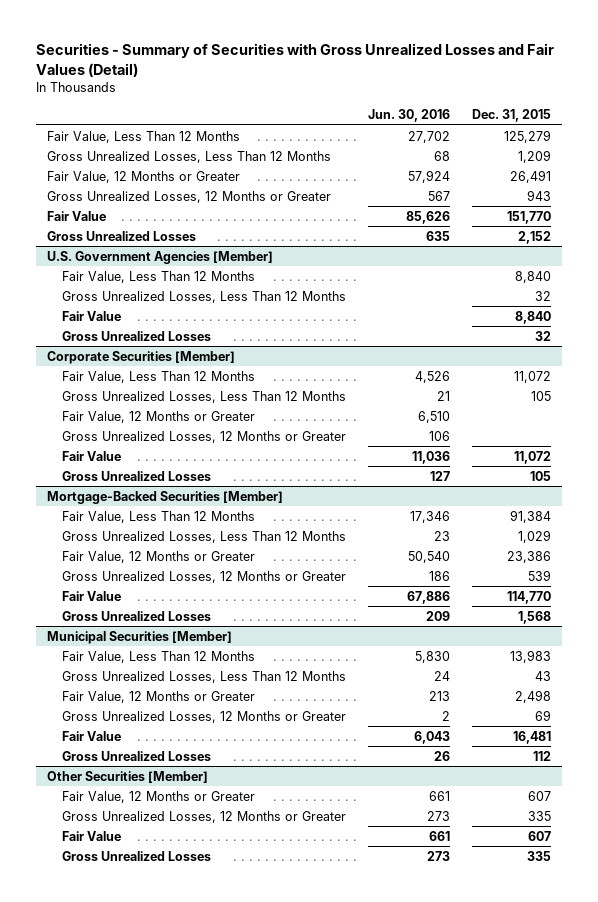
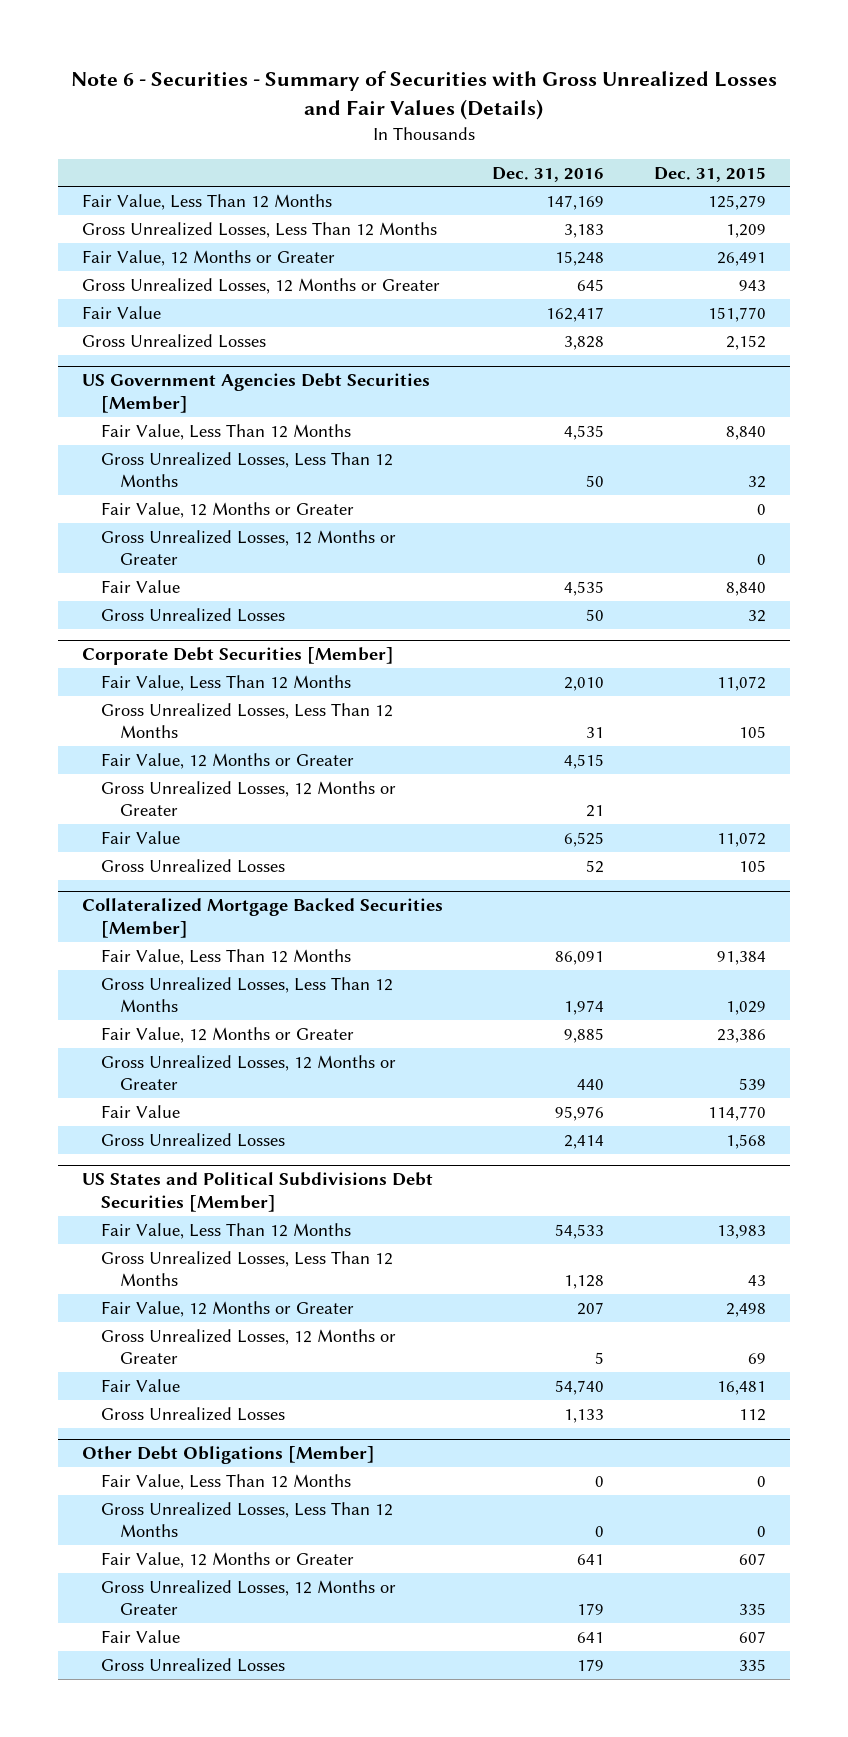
[35,43,554,77] Securities - Summary of Securities with Gross Unrealized Losses and Fair Values (Detail) -> [70,71,777,121] Note 6 - Securities - Summary of Securities with Gross Unrealized Losses and Fair Values (Details)
[368,109,451,123] Jun. 30, 2016 -> none
none -> [492,166,605,182] Dec. 31, 2016
[46,250,273,264] U.S. Government Agencies [Member] -> [82,373,431,413] US Government Agencies Debt Securities [Member]
none -> [100,501,354,518] Fair Value, 12 Months or Greater
none -> [100,529,396,566] Gross Unrealized Losses, 12 Months or Greater
[46,350,235,364] Corporate Securities [Member] -> [82,647,395,666] Corporate Debt Securities [Member]
[46,490,283,504] Mortgage-Backed Securities [Member] -> [82,898,444,938] Collateralized Mortgage Backed Securities [Member]
[46,630,232,644] Municipal Securities [Member] -> [82,1172,434,1212] US States and Political Subdivisions Debt Securities [Member]
[46,770,208,783] Other Securities [Member] -> [82,1446,376,1465] Other Debt Obligations [Member]
none -> [100,1473,351,1490] Fair Value, Less Than 12 Months
none -> [100,1501,393,1538] Gross Unrealized Losses, Less Than 12 Months

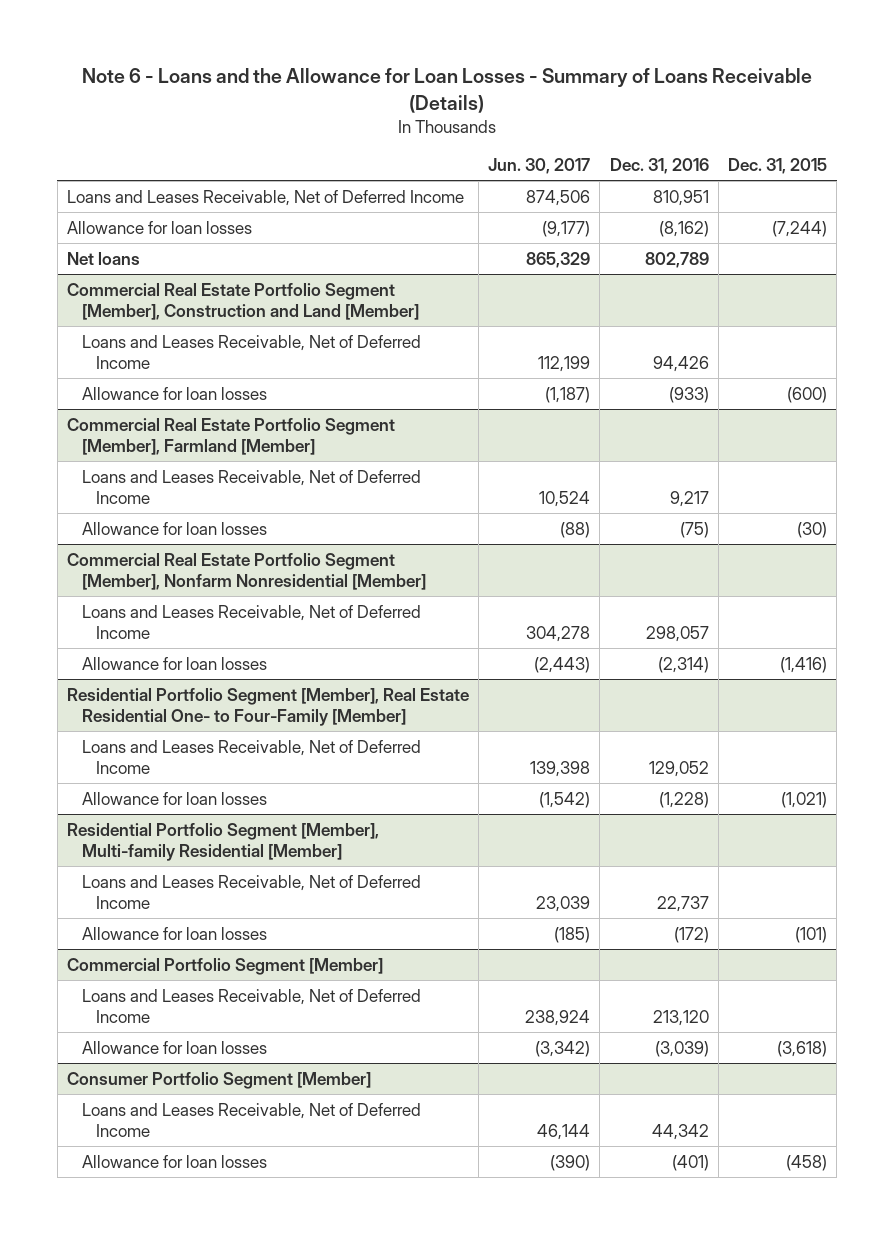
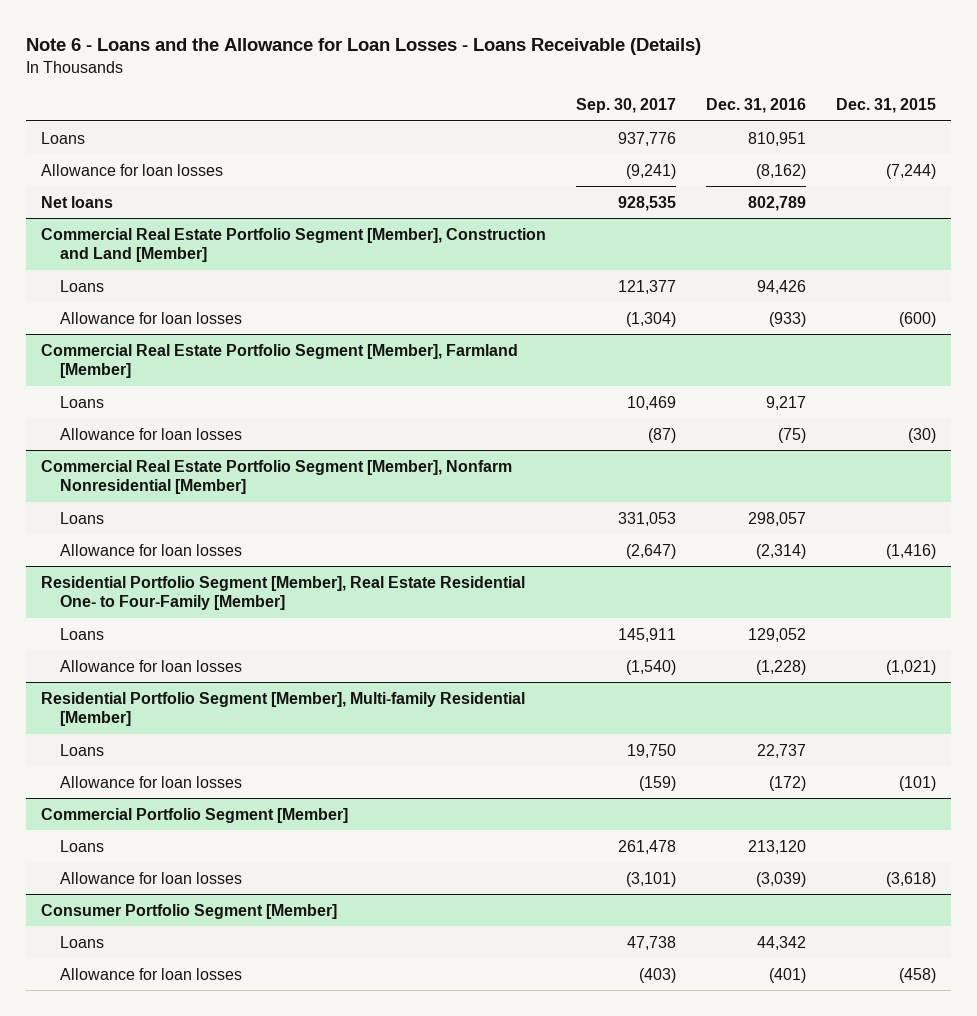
[81,68,812,113] Note 6 - Loans and the Allowance for Loan Losses - Summary of Loans Receivable (Details) -> [25,37,701,55] Note 6 - Loans and the Allowance for Loan Losses - Loans Receivable (Details)
[488,158,591,175] Jun. 30, 2017 -> none
none -> [575,98,676,114] Sep. 30, 2017
[66,189,464,206] Loans and Leases Receivable, Net of Deferred Income -> [40,131,85,144] Loans
[81,334,421,370] Loans and Leases Receivable, Net of Deferred Income -> [59,279,104,292] Loans
[81,469,421,505] Loans and Leases Receivable, Net of Deferred Income -> [59,395,104,408] Loans
[81,604,421,640] Loans and Leases Receivable, Net of Deferred Income -> [59,511,104,524] Loans
[81,739,421,775] Loans and Leases Receivable, Net of Deferred Income -> [59,627,104,640] Loans
[81,874,421,910] Loans and Leases Receivable, Net of Deferred Income -> [59,743,104,756] Loans
[81,988,421,1024] Loans and Leases Receivable, Net of Deferred Income -> [59,839,104,852] Loans
[81,1102,421,1138] Loans and Leases Receivable, Net of Deferred Income -> [59,935,104,948] Loans

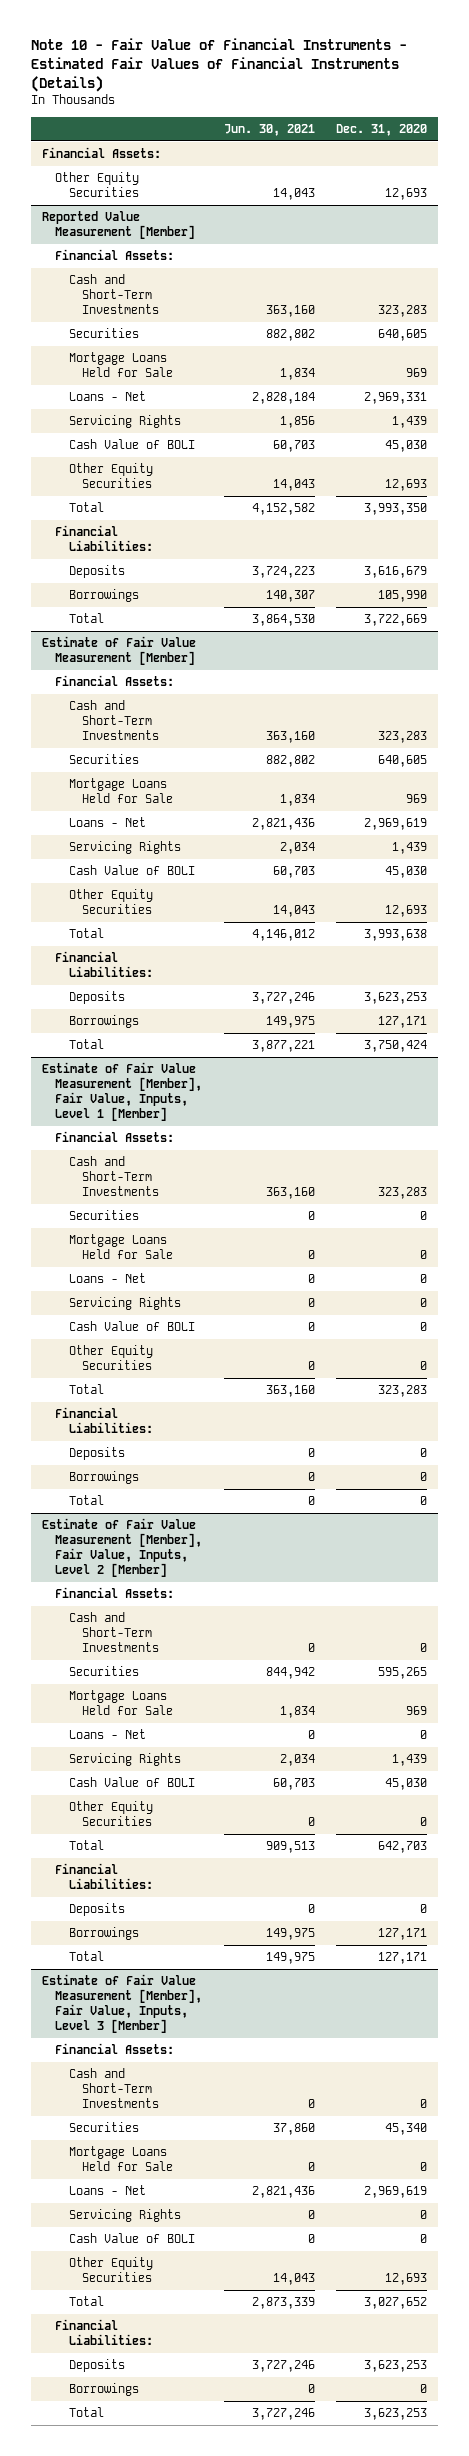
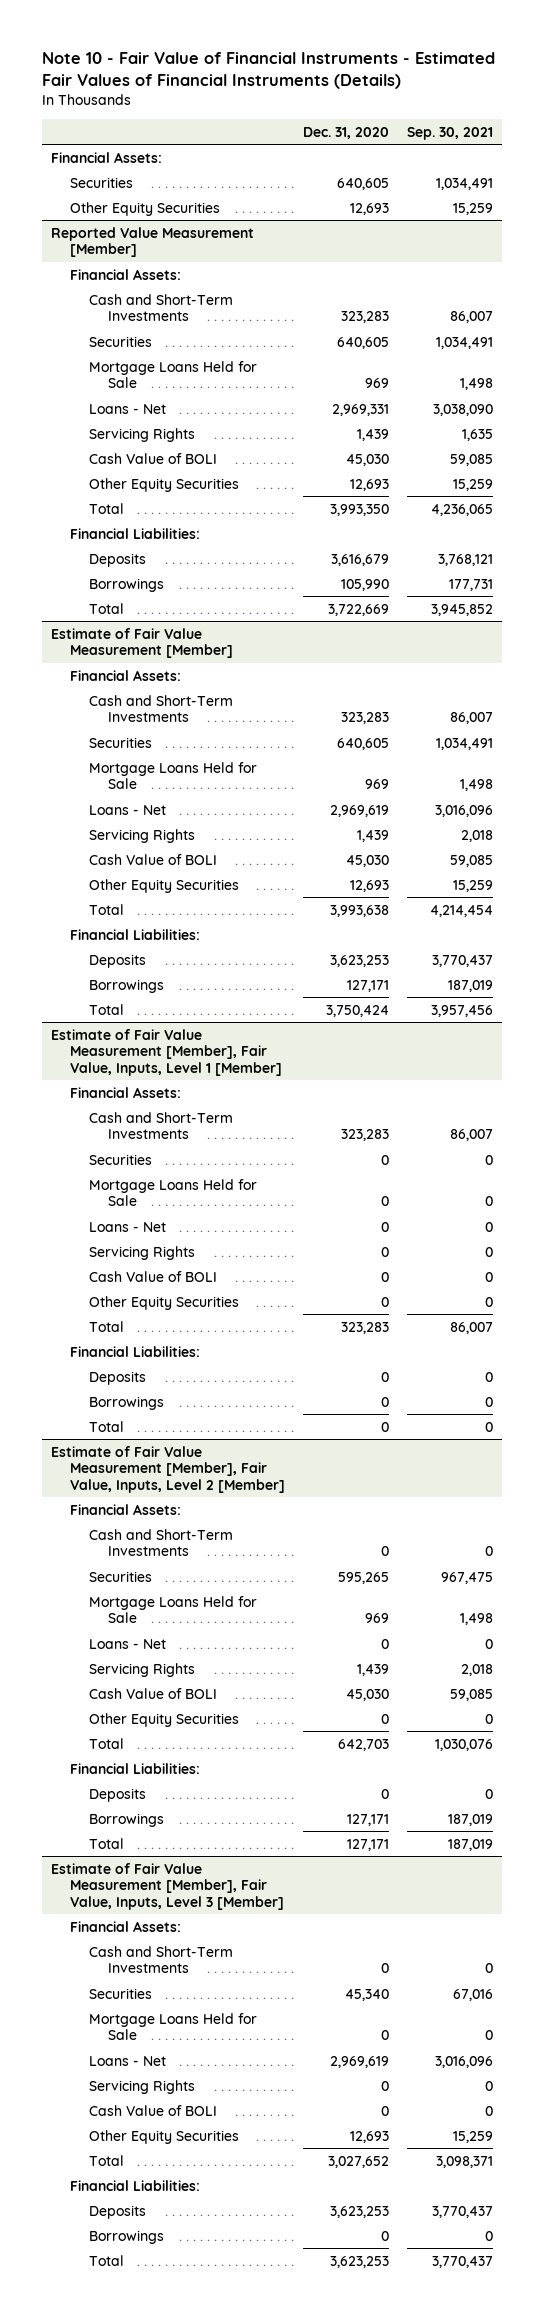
[223,123,315,136] Jun. 30, 2021 -> none
none -> [407,126,494,140] Sep. 30, 2021
none -> [69,176,133,188] Securities

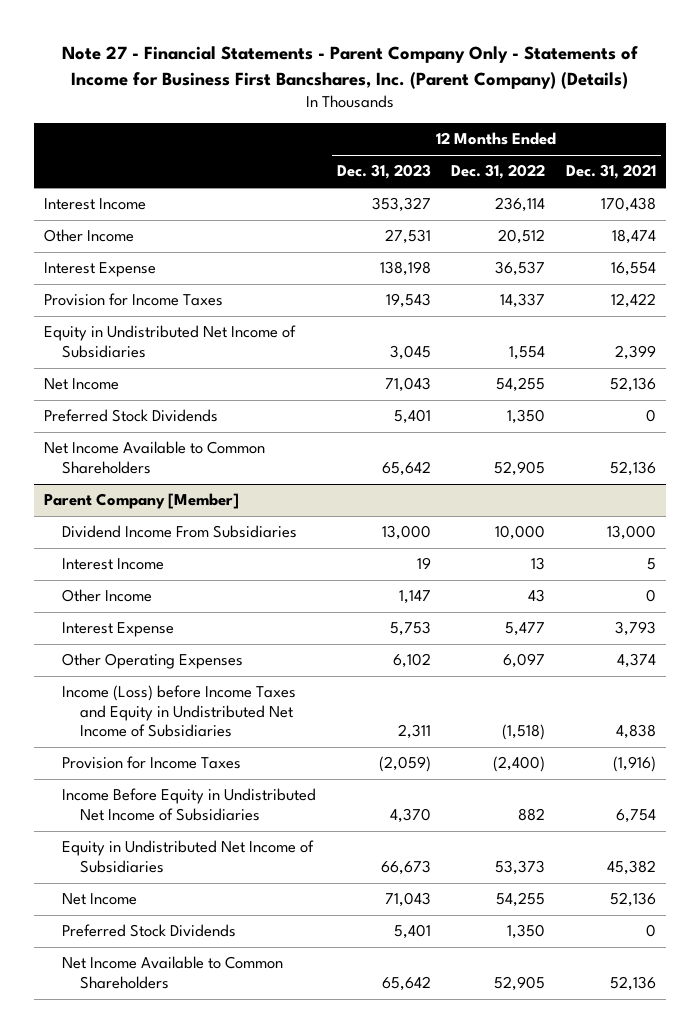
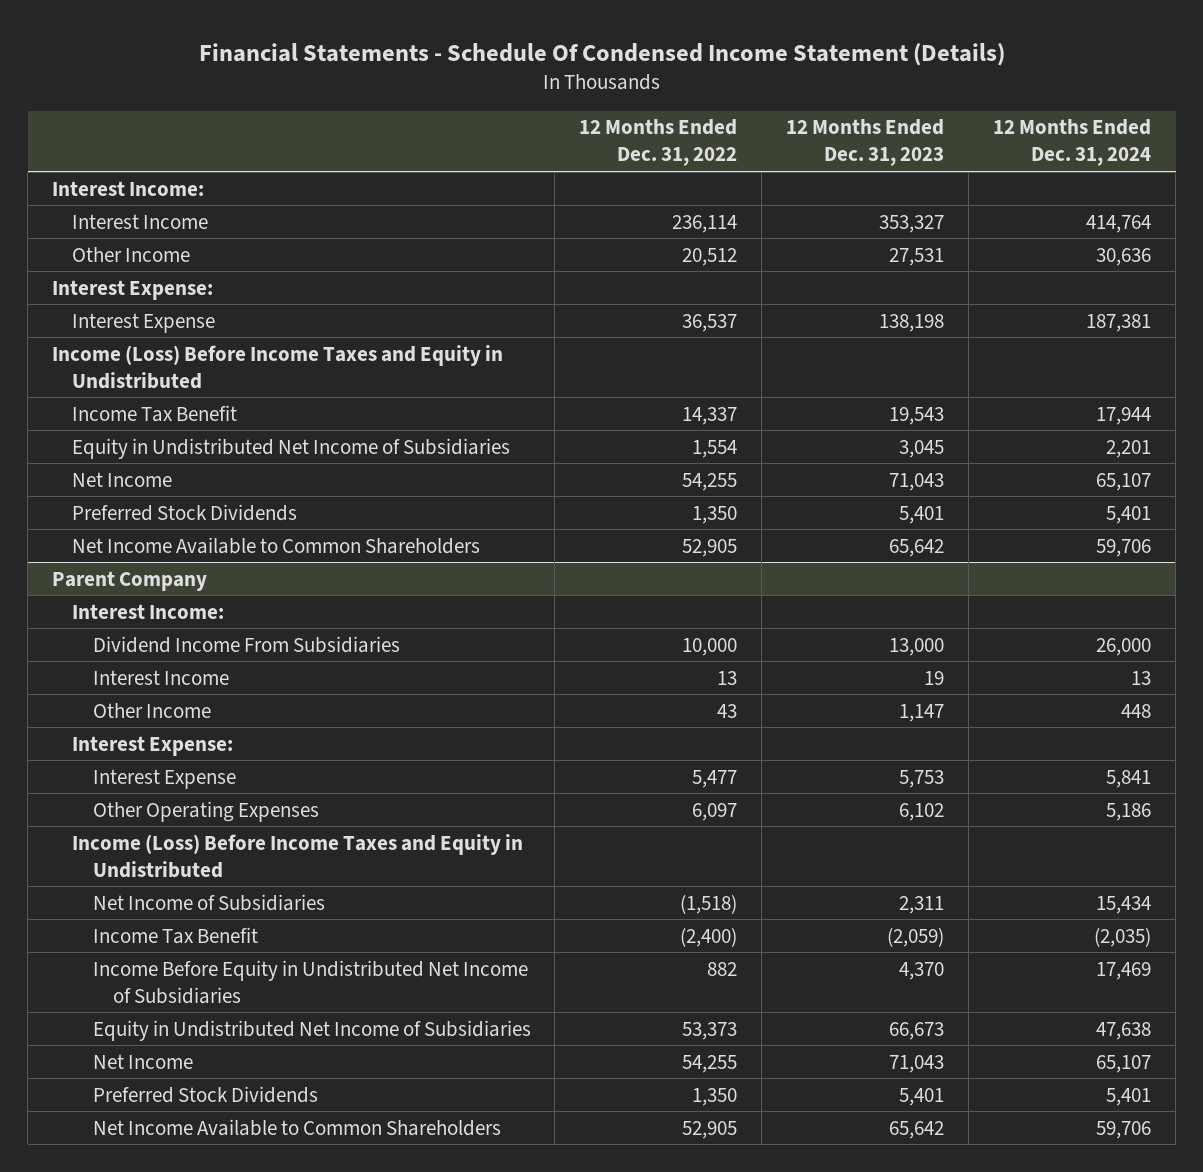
[62,46,639,89] Note 27 - Financial Statements - Parent Company Only - Statements of Income for Business First Bancshares, Inc. (Parent Company) (Details) -> [198,42,1005,66] Financial Statements - Schedule Of Condensed Income Statement (Details)
[565,164,656,180] Dec. 31, 2021 -> none
none -> [993,119,1152,167] 12 Months Ended Dec. 31, 2024
none -> [52,180,205,196] Interest Income:
none -> [52,279,214,300] Interest Expense:
none -> [52,344,504,389] Income (Loss) Before Income Taxes and Equity in Undistributed
[44,293,224,307] Provision for Income Taxes -> [72,404,238,422] Income Tax Benefit
[44,493,240,510] Parent Company [Member] -> [52,570,208,591] Parent Company
none -> [72,603,225,619] Interest Income:
none -> [72,735,234,756] Interest Expense:
none -> [72,833,524,878] Income (Loss) Before Income Taxes and Equity in Undistributed
[62,685,297,738] Income (Loss) before Income Taxes and Equity in Undistributed Net Income of Subsidiaries -> [92,893,325,911] Net Income of Subsidiaries
[62,756,242,770] Provision for Income Taxes -> [92,926,258,944] Income Tax Benefit

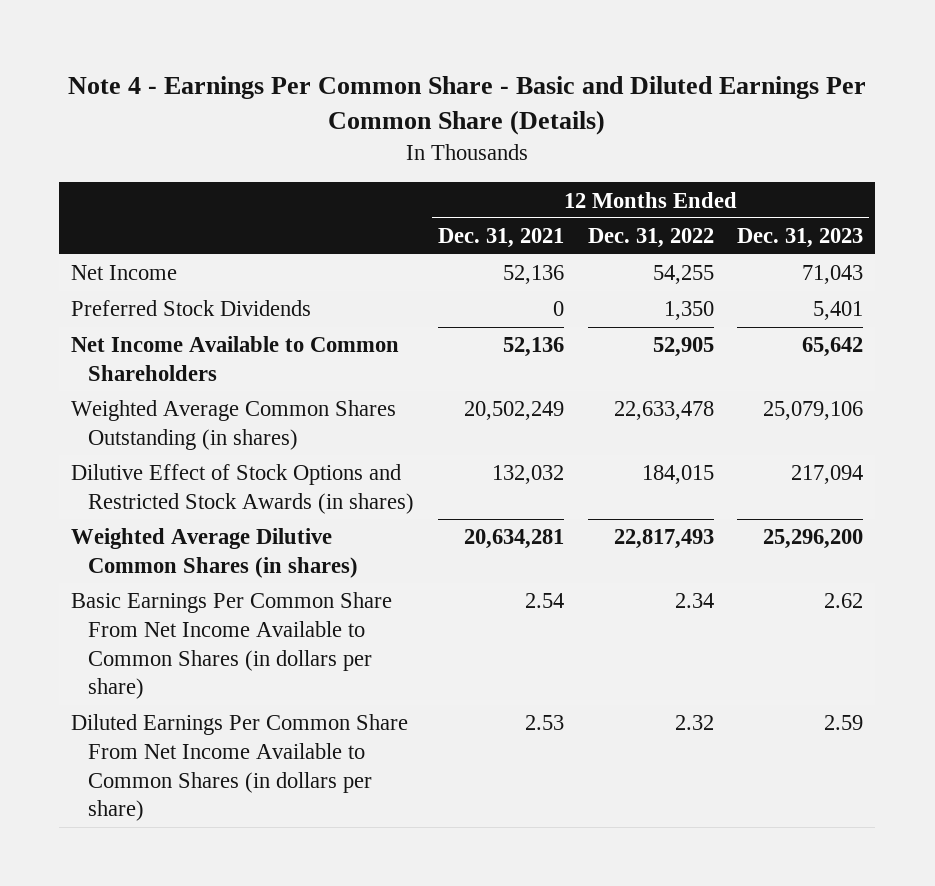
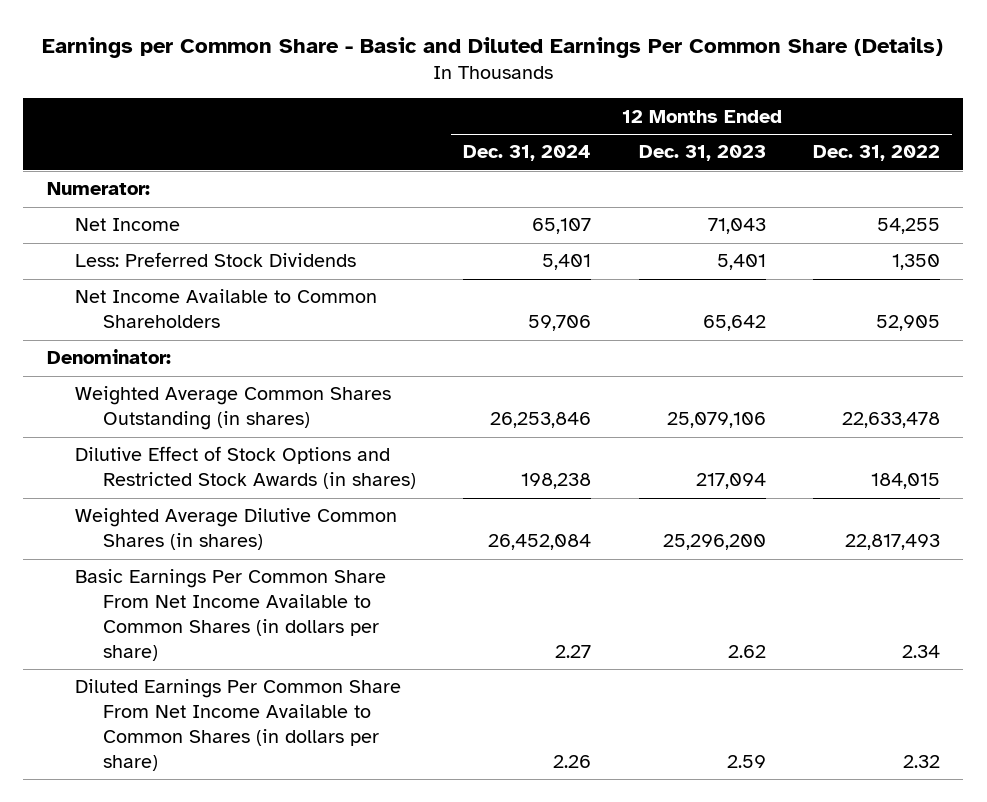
[68,76,867,136] Note 4 - Earnings Per Common Share - Basic and Diluted Earnings Per Common Share (Details) -> [42,37,944,59] Earnings per Common Share - Basic and Diluted Earnings Per Common Share (Details)
[438,228,565,249] Dec. 31, 2021 -> none
none -> [463,145,592,162] Dec. 31, 2024
none -> [46,182,150,196] Numerator:
[71,300,312,317] Preferred Stock Dividends -> [74,252,356,268] Less: Preferred Stock Dividends
none -> [46,349,171,365] Denominator:

